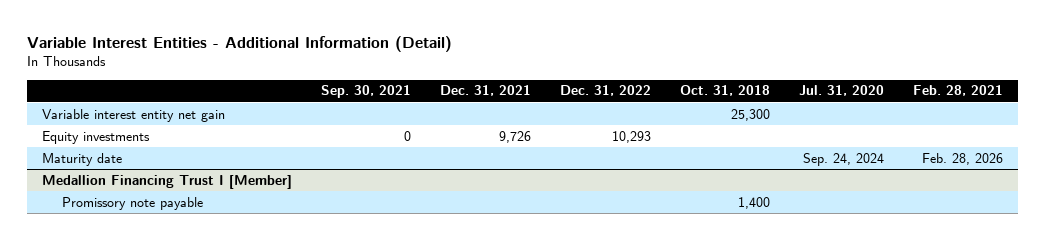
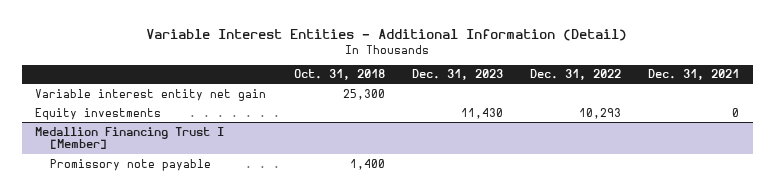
[320,85,411,99] Sep. 30, 2021 -> none
[799,85,885,97] Jul. 31, 2020 -> none
[913,85,1004,97] Feb. 28, 2021 -> none
none -> [411,69,503,81] Dec. 31, 2023
[41,152,122,166] Maturity date -> none
[498,130,531,143] 9,726 -> [732,107,740,117] 0

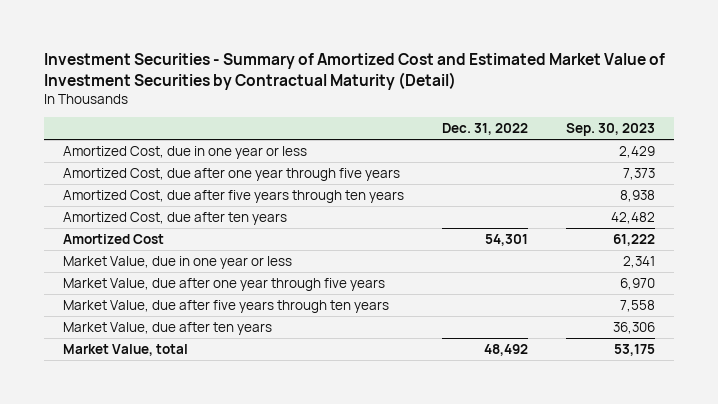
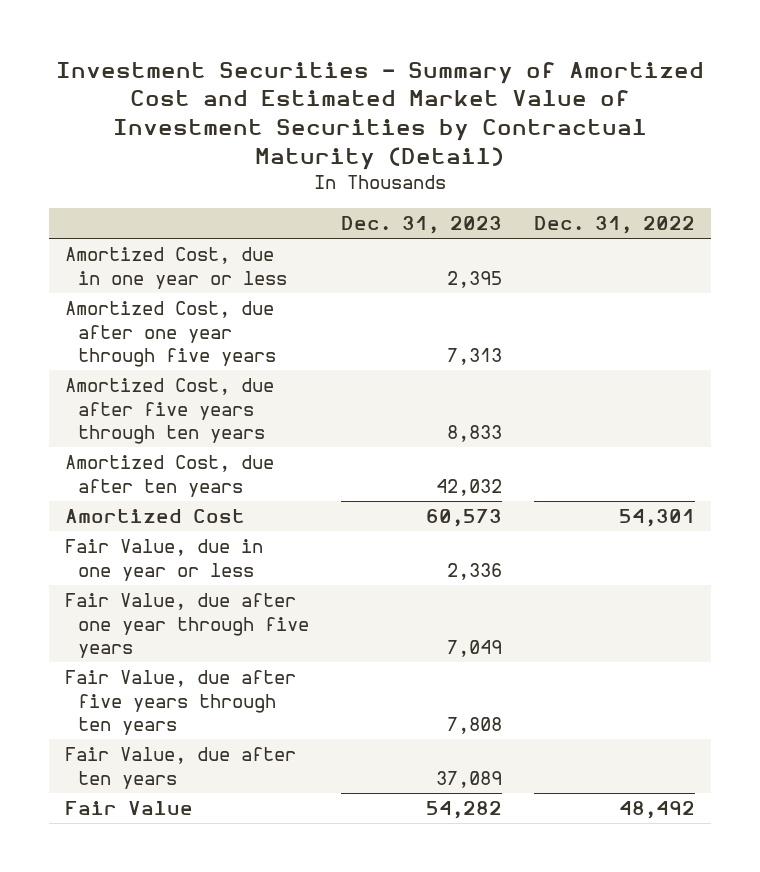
[565,123,655,137] Sep. 30, 2023 -> none
none -> [341,216,503,235] Dec. 31, 2023
[62,255,292,269] Market Value, due in one year or less -> [64,539,263,581] Fair Value, due in one year or less
[62,277,385,291] Market Value, due after one year through five years -> [64,593,310,658] Fair Value, due after one year through five years
[62,299,389,313] Market Value, due after five years through ten years -> [64,670,296,735] Fair Value, due after five years through ten years
[62,321,272,335] Market Value, due after ten years -> [64,747,296,789] Fair Value, due after ten years
[62,343,188,356] Market Value, total -> [64,801,193,816] Fair Value

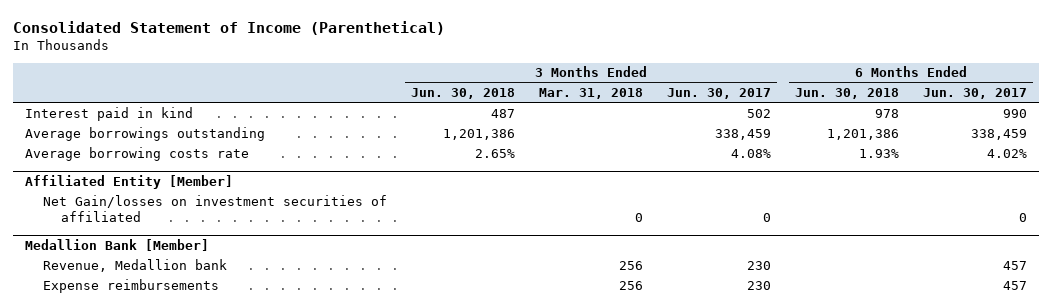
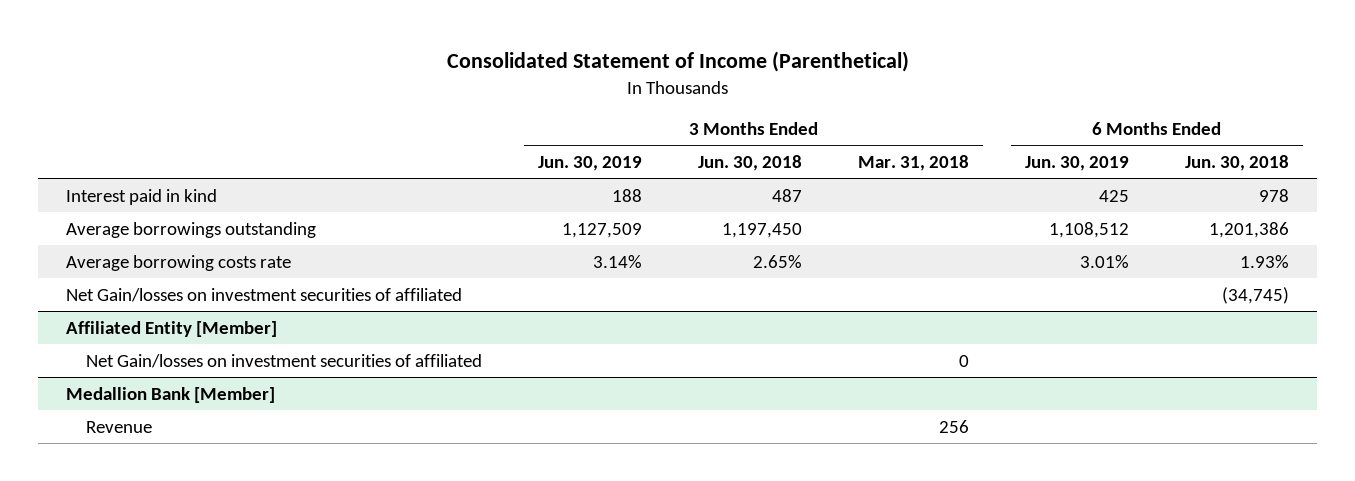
[666,87,771,99] Jun. 30, 2017 -> none
[922,87,1027,99] Jun. 30, 2017 -> none
none -> [538,156,643,172] Jun. 30, 2019
none -> [1024,156,1129,172] Jun. 30, 2019
[442,128,515,140] 1,201,386 -> [722,222,803,238] 1,197,450
none -> [66,287,463,302] Net Gain/losses on investment securities of affiliated
[42,278,219,293] Expense reimbursements -> none
[42,258,227,272] Revenue, Medallion bank -> [86,420,153,433] Revenue

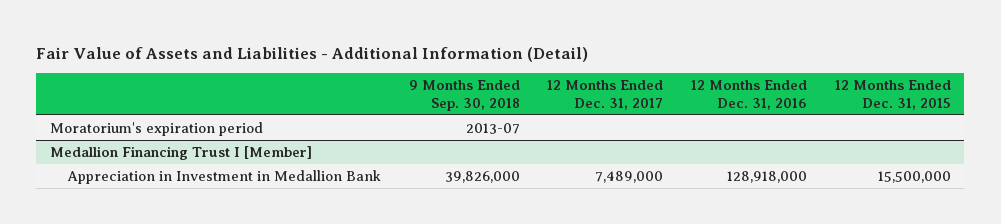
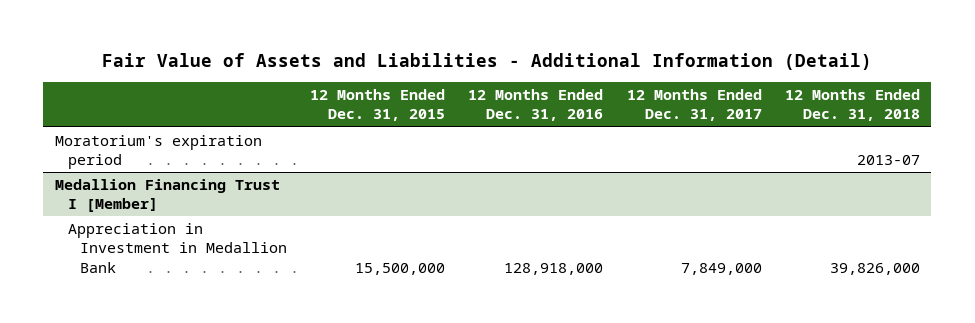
[408,80,520,111] 9 Months Ended Sep. 30, 2018 -> none
none -> [784,88,920,122] 12 Months Ended Dec. 31, 2018
[595,171,664,184] 7,489,000 -> [680,262,762,275] 7,849,000

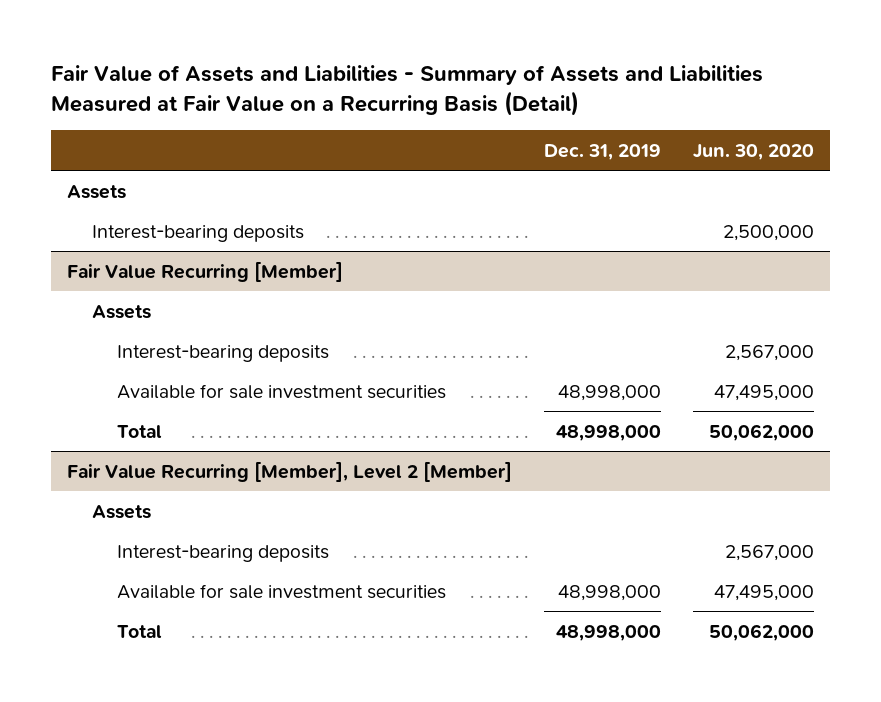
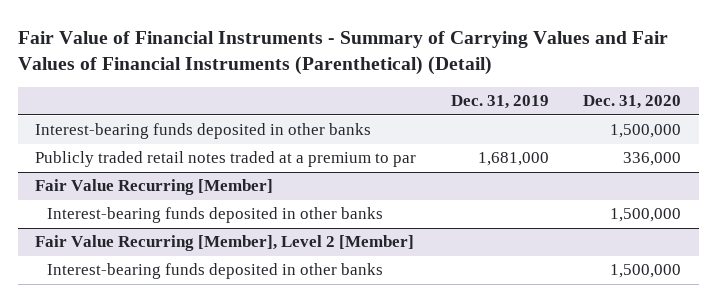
[51,65,764,117] Fair Value of Assets and Liabilities - Summary of Assets and Liabilities Measured at Fair Value on a Recurring Basis (Detail) -> [18,31,669,76] Fair Value of Financial Instruments - Summary of Carrying Values and Fair Values of Financial Instruments (Parenthetical) (Detail)
[693,144,815,161] Jun. 30, 2020 -> none
none -> [583,95,682,110] Dec. 31, 2020
[67,184,127,199] Assets -> none
[91,224,304,242] Interest-bearing deposits -> [35,123,372,140] Interest-bearing funds deposited in other banks
none -> [35,151,417,168] Publicly traded retail notes traded at a premium to par
[91,304,151,319] Assets -> none
[116,383,446,399] Available for sale investment securities -> none
[116,424,162,438] Total -> none
[116,344,329,362] Interest-bearing deposits -> [47,207,384,224] Interest-bearing funds deposited in other banks
[91,504,151,519] Assets -> none
[116,583,446,599] Available for sale investment securities -> none
[116,624,162,638] Total -> none
[116,544,329,562] Interest-bearing deposits -> [47,263,384,280] Interest-bearing funds deposited in other banks

